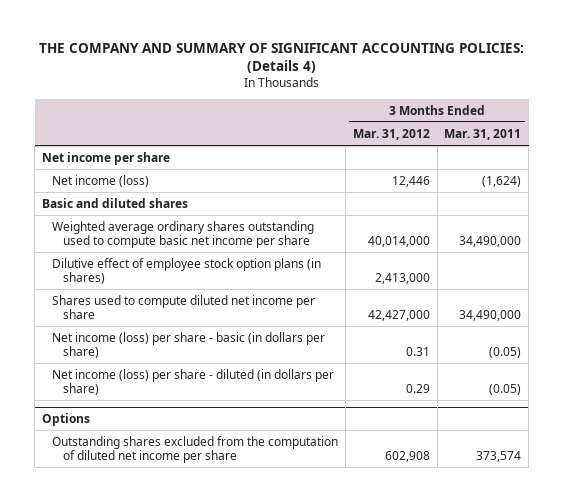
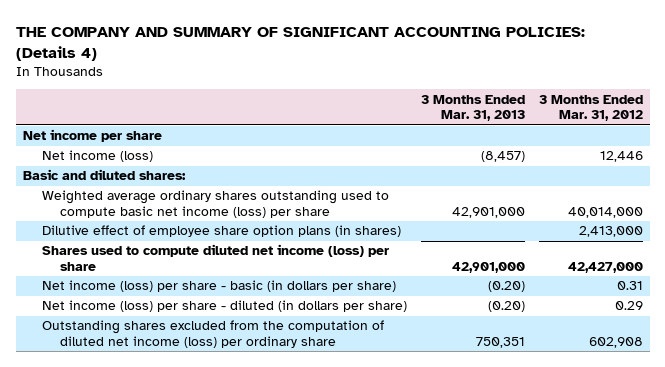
[444,128,522,140] Mar. 31, 2011 -> none
none -> [420,94,525,122] 3 Months Ended Mar. 31, 2013
[41,197,188,208] Basic and diluted shares -> [22,169,186,181] Basic and diluted shares:
[52,220,315,248] Weighted average ordinary shares outstanding used to compute basic net income per share -> [41,190,389,219] Weighted average ordinary shares outstanding used to compute basic net income (loss) per share
[52,257,322,284] Dilutive effect of employee stock option plans (in shares) -> [41,225,401,238] Dilutive effect of employee share option plans (in shares)
[52,294,316,319] Shares used to compute diluted net income per share -> [41,244,389,272] Shares used to compute diluted net income (loss) per share
[41,412,90,426] Options -> none
[52,435,339,463] Outstanding shares excluded from the computation of diluted net income per share -> [41,320,384,349] Outstanding shares excluded from the computation of diluted net income (loss) per ordinary share

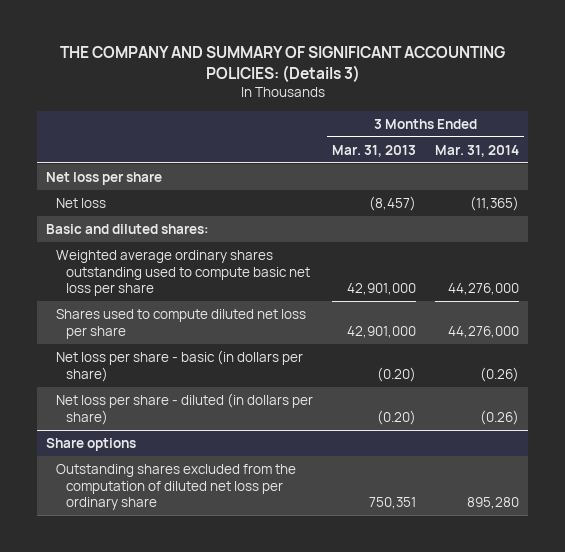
[15,26,585,61] THE COMPANY AND SUMMARY OF SIGNIFICANT ACCOUNTING POLICIES: (Details 4) -> [59,45,505,82] THE COMPANY AND SUMMARY OF SIGNIFICANT ACCOUNTING POLICIES: (Details 3)
[538,94,643,122] 3 Months Ended Mar. 31, 2012 -> none
none -> [434,144,519,157] Mar. 31, 2014
[22,129,162,143] Net income per share -> [46,171,163,185] Net loss per share
[41,150,153,163] Net income (loss) -> [56,197,107,208] Net loss
[41,225,401,238] Dilutive effect of employee share option plans (in shares) -> none
[41,190,389,219] Weighted average ordinary shares outstanding used to compute basic net income (loss) per share -> [56,249,311,297] Weighted average ordinary shares outstanding used to compute basic net loss per share
[41,244,389,272] Shares used to compute diluted net income (loss) per share -> [56,308,307,339] Shares used to compute diluted net loss per share
[41,280,396,293] Net income (loss) per share - basic (in dollars per share) -> [56,349,304,382] Net loss per share - basic (in dollars per share)
[41,300,407,313] Net income (loss) per share - diluted (in dollars per share) -> [56,392,314,425] Net loss per share - diluted (in dollars per share)
none -> [46,437,137,451] Share options
[41,320,384,349] Outstanding shares excluded from the computation of diluted net income (loss) per ordinary share -> [56,463,297,511] Outstanding shares excluded from the computation of diluted net loss per ordinary share

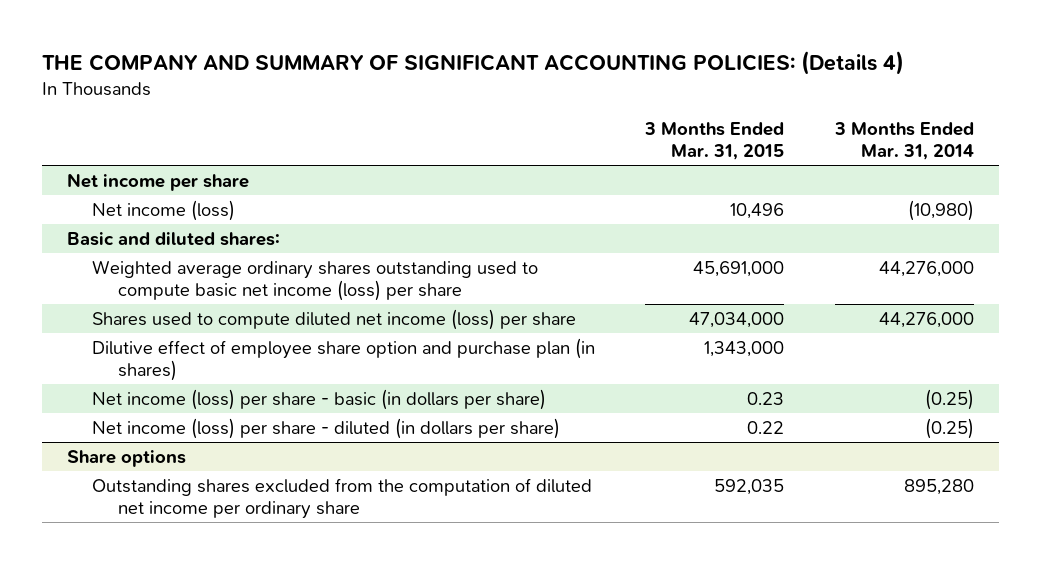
[59,45,505,82] THE COMPANY AND SUMMARY OF SIGNIFICANT ACCOUNTING POLICIES: (Details 3) -> [41,51,904,76] THE COMPANY AND SUMMARY OF SIGNIFICANT ACCOUNTING POLICIES: (Details 4)
[332,144,417,157] Mar. 31, 2013 -> none
none -> [644,121,785,161] 3 Months Ended Mar. 31, 2015
[46,171,163,185] Net loss per share -> [66,172,249,191] Net income per share
[56,197,107,208] Net loss -> [92,199,236,221] Net income (loss)
[469,195,519,211] (11,365) -> [907,199,974,221] (10,980)
[56,249,311,297] Weighted average ordinary shares outstanding used to compute basic net loss per share -> [92,259,539,302] Weighted average ordinary shares outstanding used to compute basic net income (loss) per share
[56,308,307,339] Shares used to compute diluted net loss per share -> [92,308,577,330] Shares used to compute diluted net income (loss) per share
none -> [92,337,596,382] Dilutive effect of employee share option and purchase plan (in shares)
[56,349,304,382] Net loss per share - basic (in dollars per share) -> [92,388,547,410] Net income (loss) per share - basic (in dollars per share)
[479,366,519,382] (0.26) -> [924,388,974,410] (0.25)
[56,392,314,425] Net loss per share - diluted (in dollars per share) -> [92,417,561,439] Net income (loss) per share - diluted (in dollars per share)
[479,409,519,425] (0.26) -> [924,417,974,439] (0.25)
[56,463,297,511] Outstanding shares excluded from the computation of diluted net loss per ordinary share -> [92,477,593,520] Outstanding shares excluded from the computation of diluted net income per ordinary share

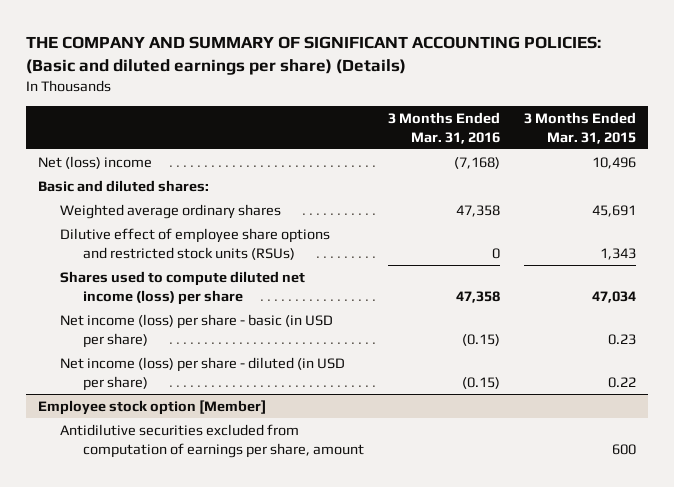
[41,51,904,76] THE COMPANY AND SUMMARY OF SIGNIFICANT ACCOUNTING POLICIES: (Details 4) -> [25,36,601,76] THE COMPANY AND SUMMARY OF SIGNIFICANT ACCOUNTING POLICIES: (Basic and diluted earnings per share) (Details)
[833,121,974,161] 3 Months Ended Mar. 31, 2014 -> none
none -> [388,111,501,144] 3 Months Ended Mar. 31, 2016
[66,172,249,191] Net income per share -> none
[92,199,236,221] Net income (loss) -> [37,155,152,169] Net (loss) income
[92,337,596,382] Dilutive effect of employee share option and purchase plan (in shares) -> none
[92,259,539,302] Weighted average ordinary shares outstanding used to compute basic net income (loss) per share -> [60,203,282,219] Weighted average ordinary shares
[693,260,785,277] 45,691,000 -> [592,204,637,217] 45,691
none -> [60,227,331,260] Dilutive effect of employee share options and restricted stock units (RSUs)
[689,311,785,328] 47,034,000 -> [592,290,637,303] 47,034
[92,388,547,410] Net income (loss) per share - basic (in dollars per share) -> [60,313,334,348] Net income (loss) per share - basic (in USD per share)
[92,417,561,439] Net income (loss) per share - diluted (in dollars per share) -> [60,356,346,391] Net income (loss) per share - diluted (in USD per share)
[66,449,186,467] Share options -> [37,399,266,415] Employee stock option [Member]
[92,477,593,520] Outstanding shares excluded from the computation of diluted net income per ordinary share -> [60,423,364,458] Antidilutive securities excluded from computation of earnings per share, amount
[714,478,785,495] 592,035 -> [612,443,637,455] 600

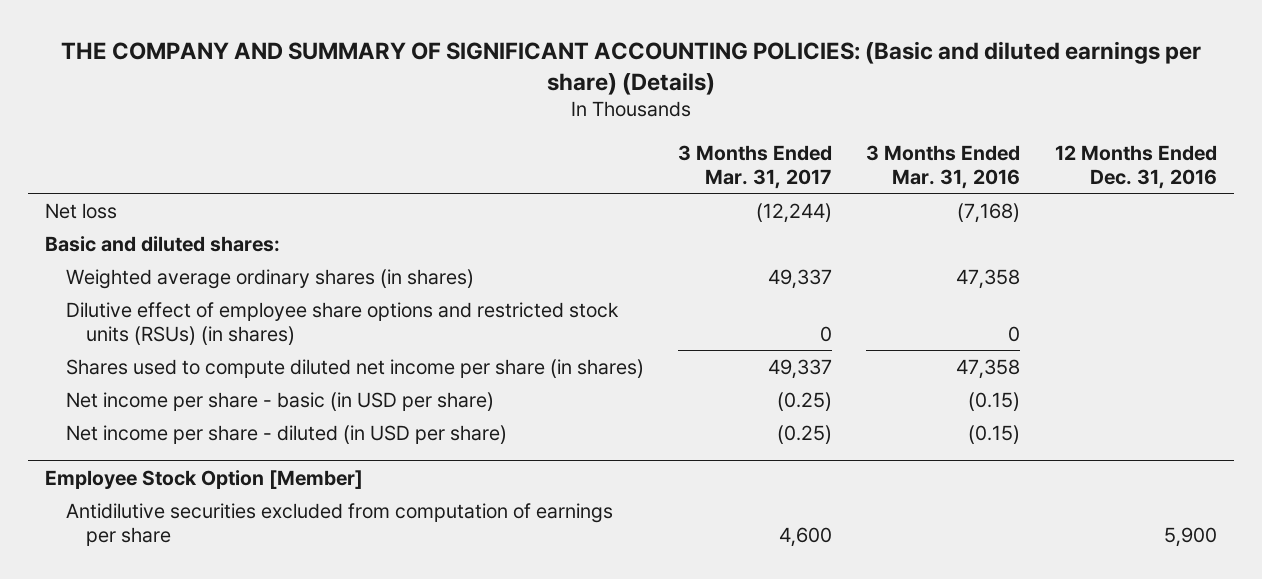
[524,111,637,144] 3 Months Ended Mar. 31, 2015 -> none
none -> [678,144,833,189] 3 Months Ended Mar. 31, 2017
none -> [1054,144,1217,189] 12 Months Ended Dec. 31, 2016
[37,155,152,169] Net (loss) income -> [45,202,118,219] Net loss
[60,203,282,219] Weighted average ordinary shares -> [65,268,474,289] Weighted average ordinary shares (in shares)
[60,227,331,260] Dilutive effect of employee share options and restricted stock units (RSUs) -> [65,301,619,345] Dilutive effect of employee share options and restricted stock units (RSUs) (in shares)
[60,270,306,305] Shares used to compute diluted net income (loss) per share -> [65,358,644,378] Shares used to compute diluted net income per share (in shares)
[60,313,334,348] Net income (loss) per share - basic (in USD per share) -> [65,391,494,411] Net income per share - basic (in USD per share)
[60,356,346,391] Net income (loss) per share - diluted (in USD per share) -> [65,424,507,444] Net income per share - diluted (in USD per share)
[37,399,266,415] Employee stock option [Member] -> [45,469,364,489] Employee Stock Option [Member]
[60,423,364,458] Antidilutive securities excluded from computation of earnings per share, amount -> [65,502,613,546] Antidilutive securities excluded from computation of earnings per share

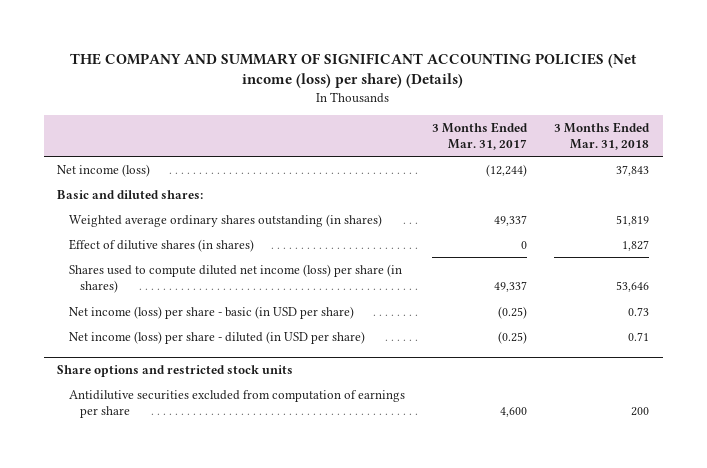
[60,40,1201,95] THE COMPANY AND SUMMARY OF SIGNIFICANT ACCOUNTING POLICIES: (Basic and diluted earnings per share) (Details) -> [70,52,638,89] THE COMPANY AND SUMMARY OF SIGNIFICANT ACCOUNTING POLICIES (Net income (loss) per share) (Details)
[866,144,1021,189] 3 Months Ended Mar. 31, 2016 -> none
[1054,144,1217,189] 12 Months Ended Dec. 31, 2016 -> none
none -> [554,121,651,150] 3 Months Ended Mar. 31, 2018
[45,202,118,219] Net loss -> [57,163,151,177] Net income (loss)
[65,301,619,345] Dilutive effect of employee share options and restricted stock units (RSUs) (in shares) -> none
[65,268,474,289] Weighted average ordinary shares (in shares) -> [68,213,382,227] Weighted average ordinary shares outstanding (in shares)
none -> [68,238,254,252] Effect of dilutive shares (in shares)
[65,358,644,378] Shares used to compute diluted net income per share (in shares) -> [68,263,402,294] Shares used to compute diluted net income (loss) per share (in shares)
[65,391,494,411] Net income per share - basic (in USD per share) -> [68,305,354,319] Net income (loss) per share - basic (in USD per share)
[65,424,507,444] Net income per share - diluted (in USD per share) -> [68,330,365,344] Net income (loss) per share - diluted (in USD per share)
[45,469,364,489] Employee Stock Option [Member] -> [57,365,294,378] Share options and restricted stock units

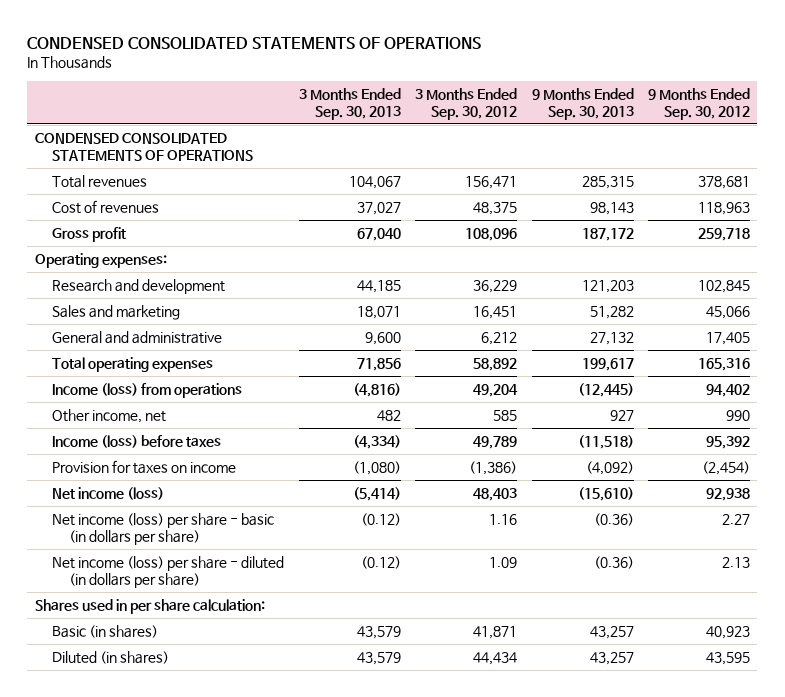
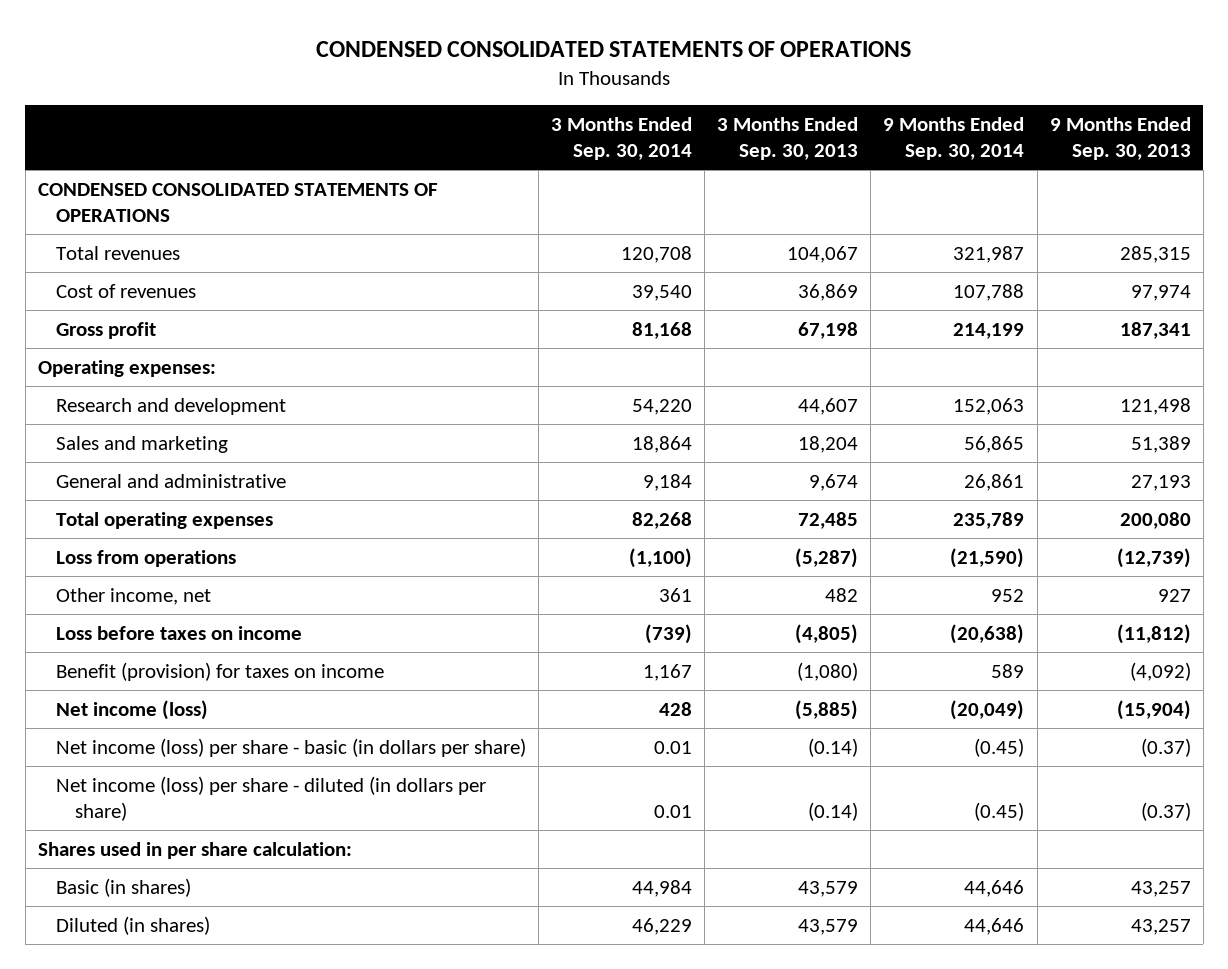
[415,87,518,120] 3 Months Ended Sep. 30, 2012 -> none
[648,87,751,120] 9 Months Ended Sep. 30, 2012 -> none
none -> [551,116,693,160] 3 Months Ended Sep. 30, 2014
none -> [883,116,1025,160] 9 Months Ended Sep. 30, 2014
[356,201,401,215] 37,027 -> [798,283,859,301] 36,869
[589,201,634,215] 98,143 -> [1130,284,1191,301] 97,974
[356,227,401,241] 67,040 -> [798,321,859,339] 67,198
[581,227,634,241] 187,172 -> [1119,321,1191,339] 187,341
[356,279,401,293] 44,185 -> [798,397,859,415] 44,607
[581,279,634,293] 121,203 -> [1119,397,1191,415] 121,498
[356,305,401,319] 18,071 -> [798,435,859,453] 18,204
[589,305,634,319] 51,282 -> [1130,435,1191,453] 51,389
[364,331,401,345] 9,600 -> [809,473,859,491] 9,674
[589,331,634,345] 27,132 -> [1130,474,1191,491] 27,193
[356,357,401,371] 71,856 -> [798,511,859,529] 72,485
[581,357,634,371] 199,617 -> [1119,511,1191,529] 200,080
[52,382,243,398] Income (loss) from operations -> [56,549,237,567] Loss from operations
[352,382,401,397] (4,816) -> [795,547,859,568] (5,287)
[577,382,634,397] (12,445) -> [1116,547,1191,568] (12,739)
[52,434,222,448] Income (loss) before taxes -> [56,625,303,640] Loss before taxes on income
[352,434,401,449] (4,334) -> [795,623,859,644] (4,805)
[577,434,634,449] (11,518) -> [1116,623,1191,644] (11,812)
[52,459,237,474] Provision for taxes on income -> [56,661,385,681] Benefit (provision) for taxes on income
[352,486,401,501] (5,414) -> [795,699,859,720] (5,885)
[577,486,634,501] (15,610) -> [1116,699,1191,720] (15,904)
[360,512,401,526] (0.12) -> [808,737,859,757] (0.14)
[593,512,634,526] (0.36) -> [1140,737,1191,757] (0.37)
[360,555,401,569] (0.12) -> [808,801,859,821] (0.14)
[593,555,634,569] (0.36) -> [1140,801,1191,821] (0.37)

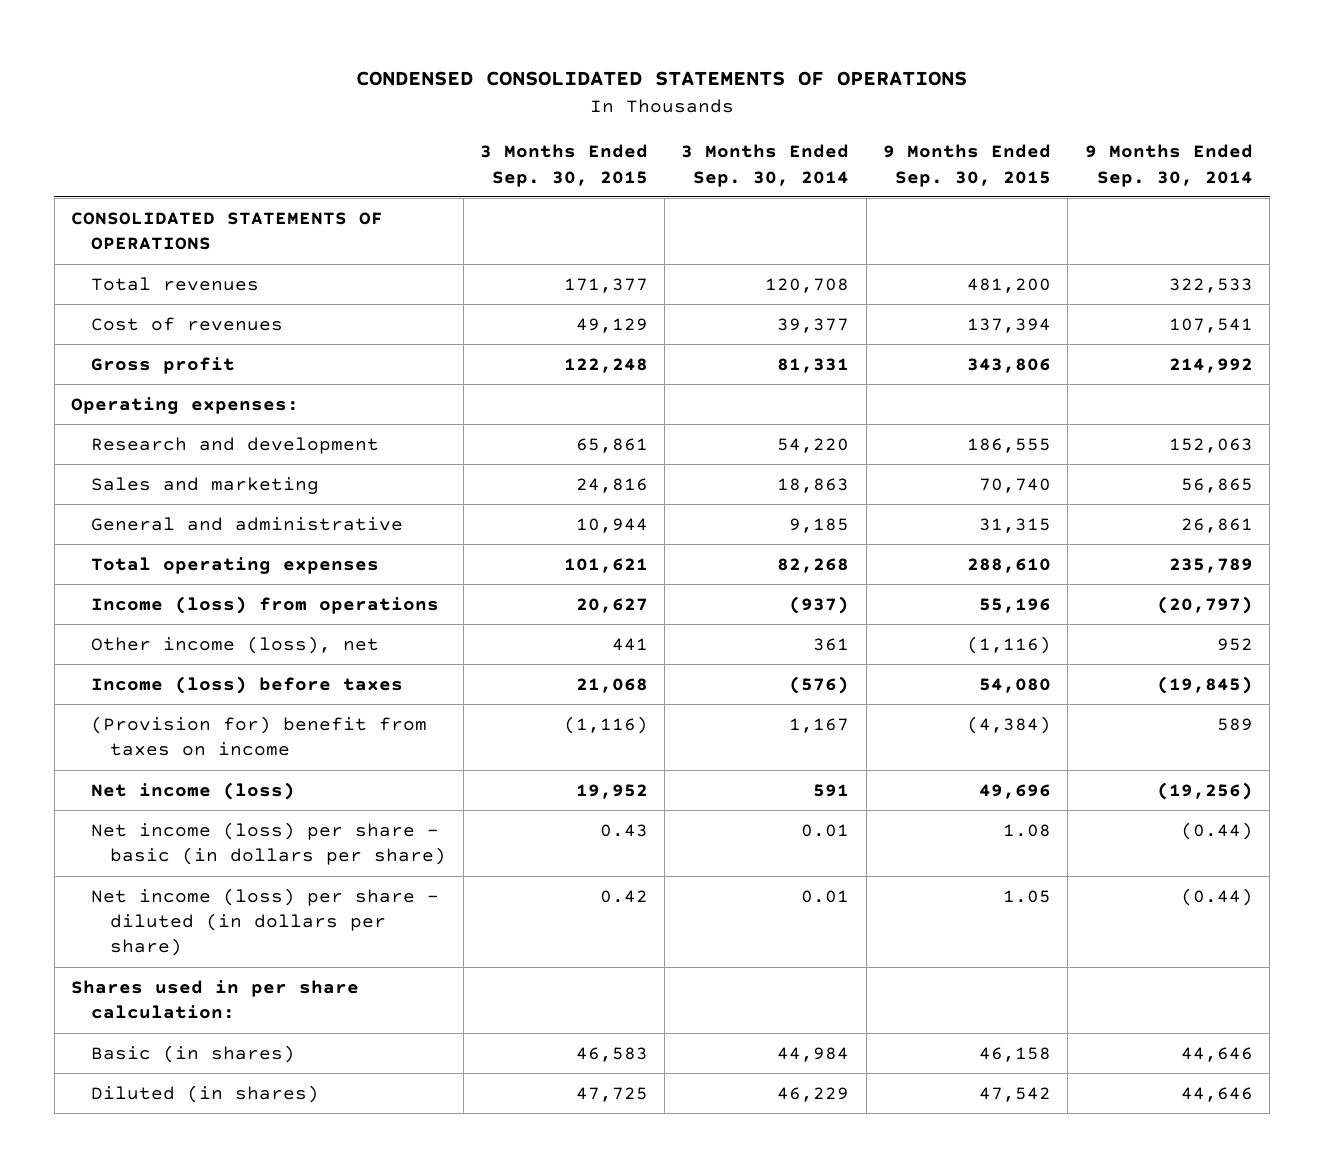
[717,116,859,160] 3 Months Ended Sep. 30, 2013 -> none
[1049,116,1191,160] 9 Months Ended Sep. 30, 2013 -> none
none -> [479,144,648,187] 3 Months Ended Sep. 30, 2015
none -> [883,144,1052,187] 9 Months Ended Sep. 30, 2015
[37,182,438,222] CONDENSED CONSOLIDATED STATEMENTS OF OPERATIONS -> [71,211,384,251] CONSOLIDATED STATEMENTS OF OPERATIONS
[953,245,1025,263] 321,987 -> [1168,277,1253,293] 322,533
[632,284,693,301] 39,540 -> [777,317,850,333] 39,377
[953,283,1025,301] 107,788 -> [1168,317,1253,333] 107,541
[632,321,693,339] 81,168 -> [777,357,850,373] 81,331
[953,322,1025,339] 214,199 -> [1168,357,1253,373] 214,992
[632,435,693,453] 18,864 -> [777,477,850,493] 18,863
[643,473,693,491] 9,184 -> [789,517,850,533] 9,185
[56,549,237,567] Loss from operations -> [90,595,439,614] Income (loss) from operations
[629,547,693,568] (1,100) -> [789,595,850,614] (937)
[950,547,1025,568] (21,590) -> [1156,595,1253,614] (20,797)
[56,587,212,605] Other income, net -> [90,635,379,654] Other income (loss), net
[56,625,303,640] Loss before taxes on income -> [90,675,403,694] Income (loss) before taxes
[645,623,693,644] (739) -> [789,675,850,694] (576)
[950,623,1025,644] (20,638) -> [1156,675,1253,694] (19,845)
[56,661,385,681] Benefit (provision) for taxes on income -> [90,715,427,757] (Provision for) benefit from taxes on income
[659,701,693,716] 428 -> [813,783,850,797] 591
[950,699,1025,720] (20,049) -> [1156,781,1253,800] (19,256)
[974,737,1025,757] (0.45) -> [1180,821,1253,840] (0.44)
[974,801,1025,821] (0.45) -> [1180,887,1253,906] (0.44)

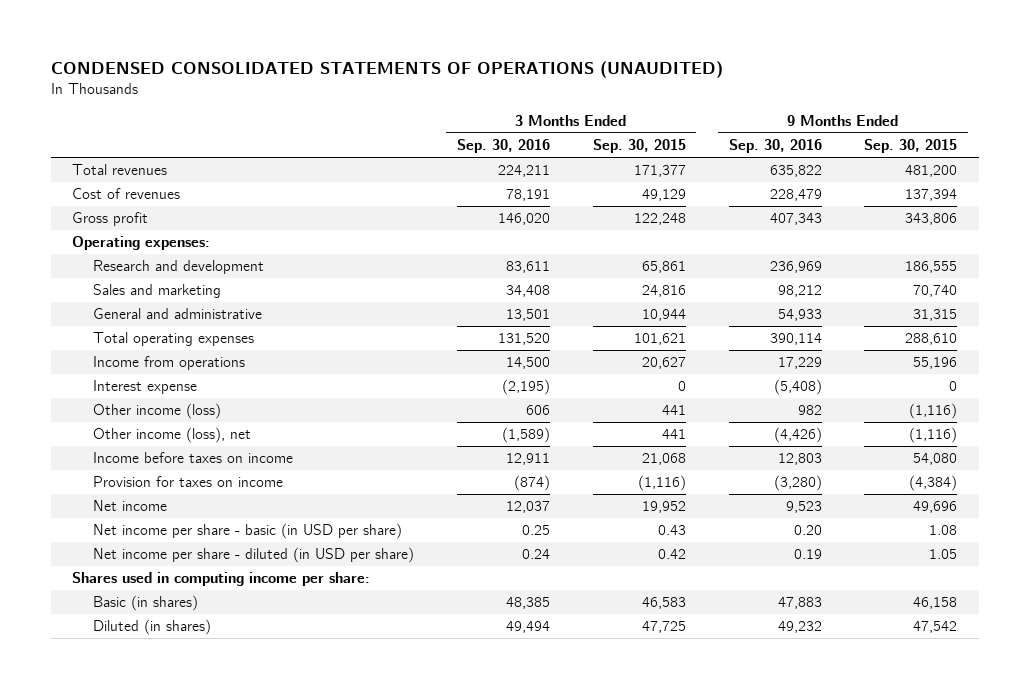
[355,71,967,87] CONDENSED CONSOLIDATED STATEMENTS OF OPERATIONS -> [50,60,723,78] CONDENSED CONSOLIDATED STATEMENTS OF OPERATIONS (UNAUDITED)
[681,144,850,187] 3 Months Ended Sep. 30, 2014 -> none
[1084,144,1253,187] 9 Months Ended Sep. 30, 2014 -> none
none -> [456,139,550,154] Sep. 30, 2016
none -> [728,139,822,154] Sep. 30, 2016
[71,211,384,251] CONSOLIDATED STATEMENTS OF OPERATIONS -> none
[90,595,439,614] Income (loss) from operations -> [92,356,245,371] Income from operations
none -> [92,380,197,395] Interest expense
none -> [92,403,221,420] Other income (loss)
[90,675,403,694] Income (loss) before taxes -> [92,452,293,464] Income before taxes on income
[90,715,427,757] (Provision for) benefit from taxes on income -> [92,476,283,488] Provision for taxes on income
[90,781,295,800] Net income (loss) -> [92,500,167,512] Net income
[90,821,447,866] Net income (loss) per share - basic (in dollars per share) -> [92,523,402,540] Net income per share - basic (in USD per share)
[90,887,439,957] Net income (loss) per share - diluted (in dollars per share) -> [92,547,414,564] Net income per share - diluted (in USD per share)
[71,979,360,1020] Shares used in per share calculation: -> [72,572,371,587] Shares used in computing income per share:

